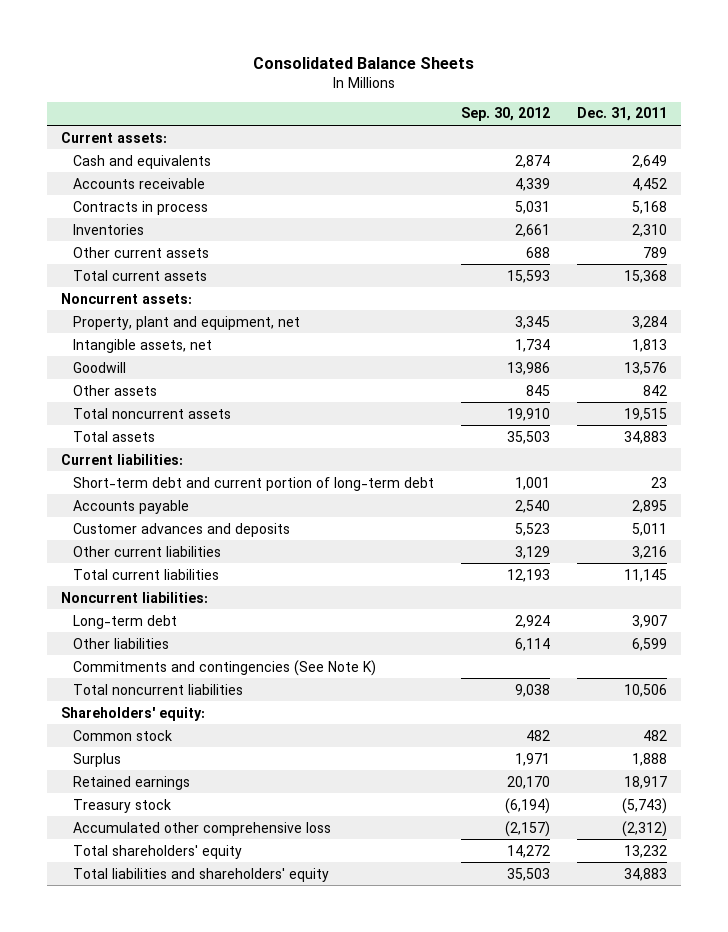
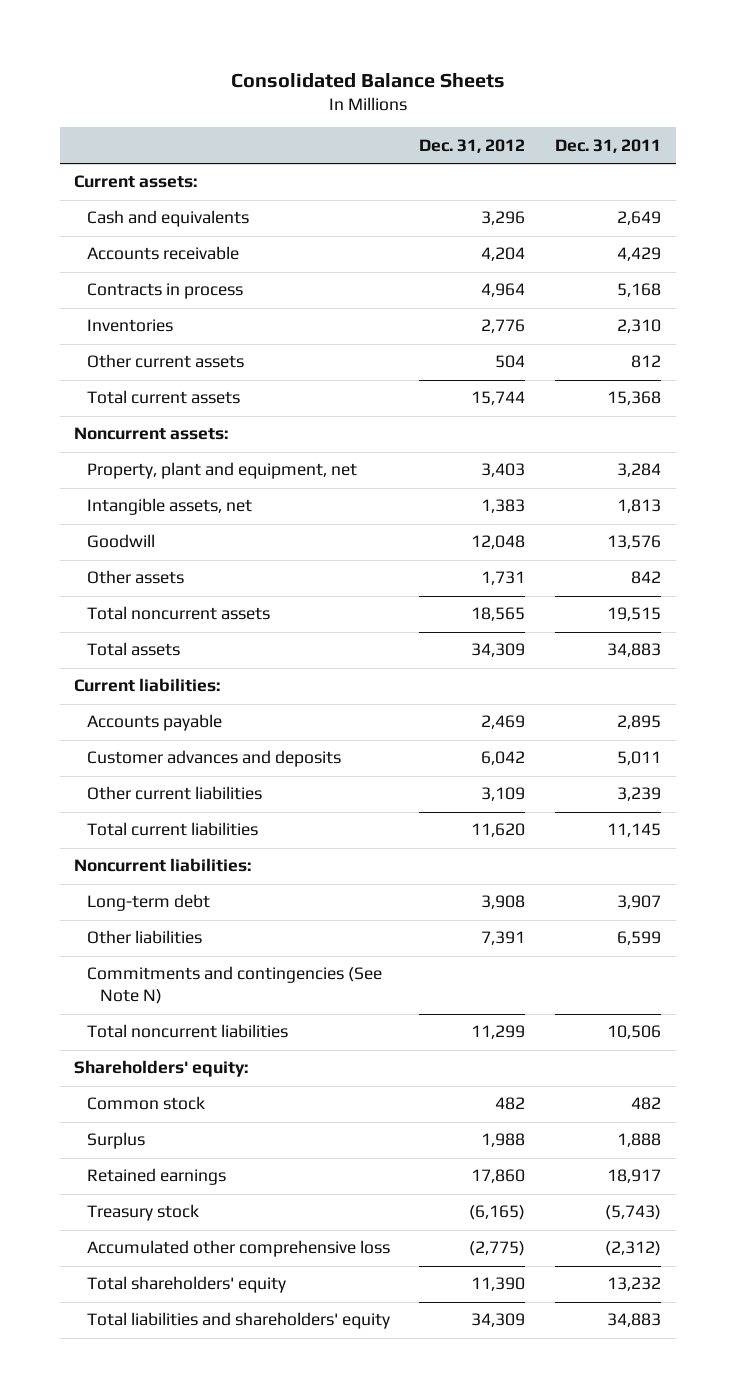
[460,107,550,122] Sep. 30, 2012 -> none
none -> [419,138,526,153] Dec. 31, 2012
[632,177,668,191] 4,452 -> [616,247,661,262] 4,429
[643,246,668,258] 789 -> [630,355,661,369] 812
[72,476,434,491] Short-term debt and current portion of long-term debt -> none
[632,545,668,559] 3,216 -> [616,787,661,802] 3,239
[72,659,376,676] Commitments and contingencies (See Note K) -> [86,966,382,1005] Commitments and contingencies (See Note N)

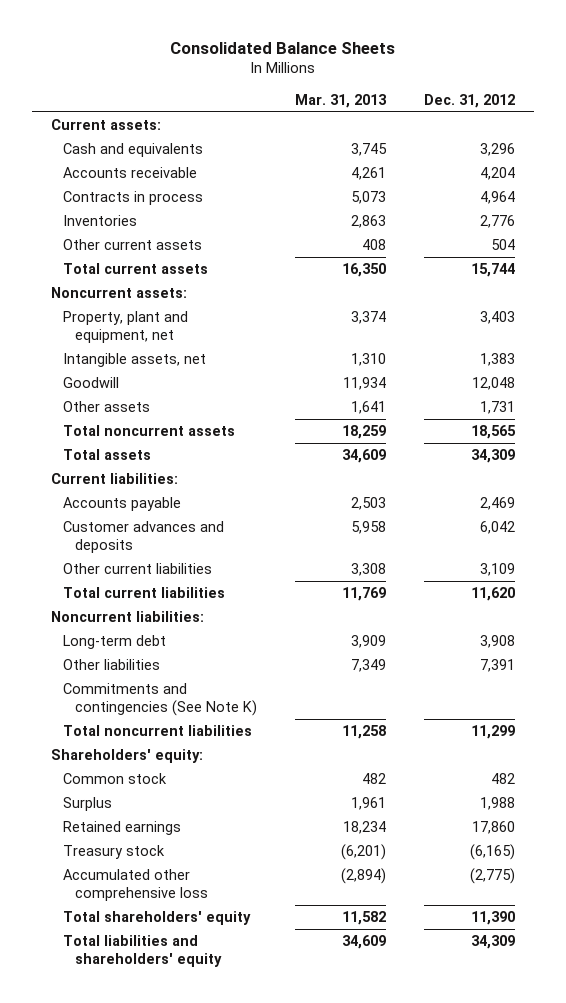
[554,138,661,153] Dec. 31, 2011 -> none
none -> [295,93,388,108] Mar. 31, 2013
[86,966,382,1005] Commitments and contingencies (See Note N) -> [63,683,258,717] Commitments and contingencies (See Note K)

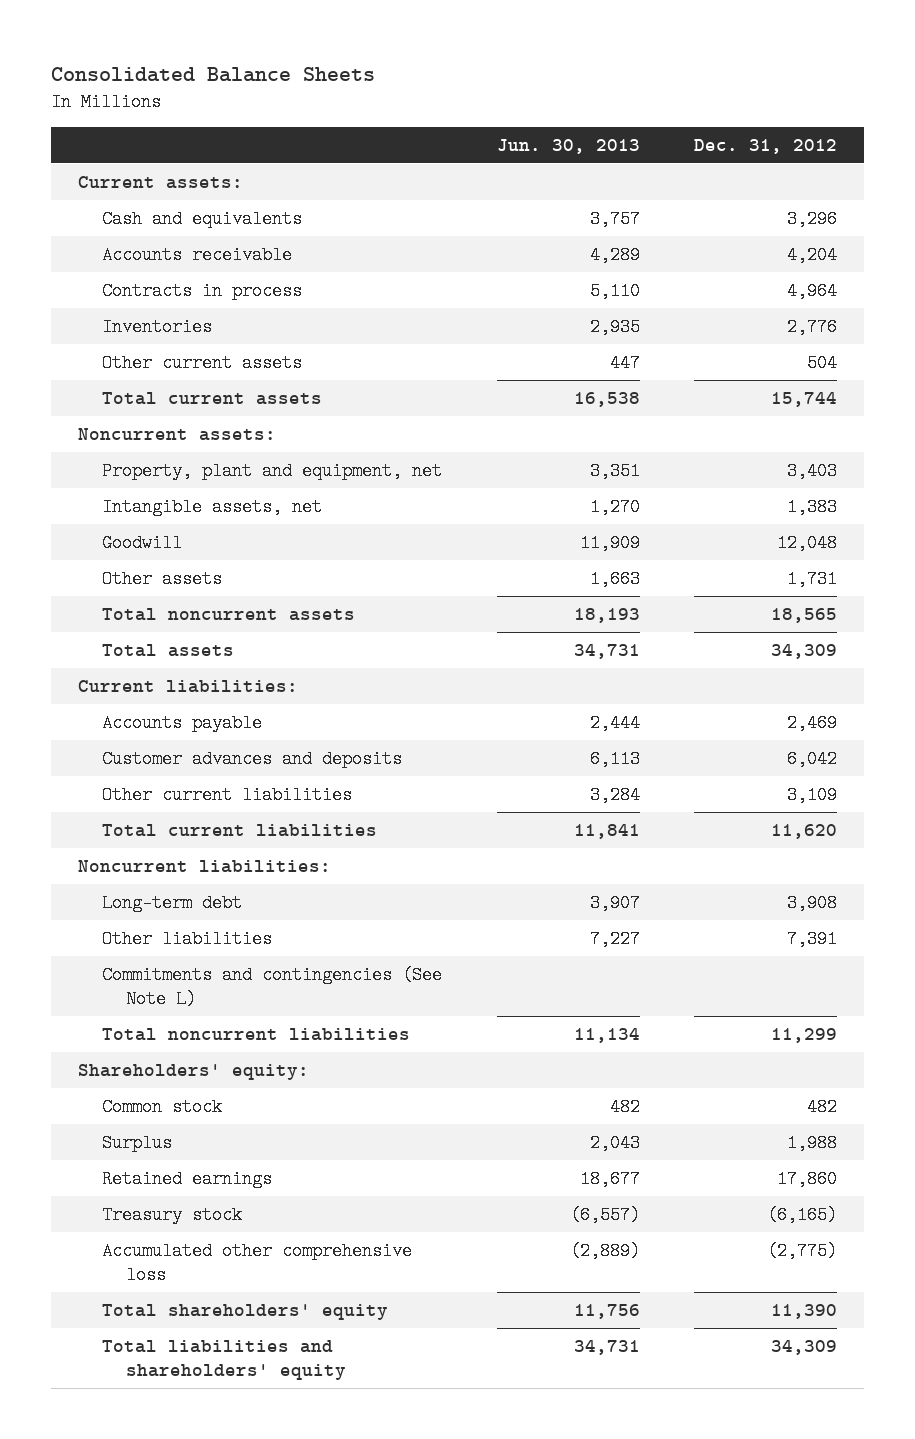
[295,93,388,108] Mar. 31, 2013 -> none
none -> [496,138,640,154] Jun. 30, 2013
[63,683,258,717] Commitments and contingencies (See Note K) -> [102,965,443,1009] Commitments and contingencies (See Note L)

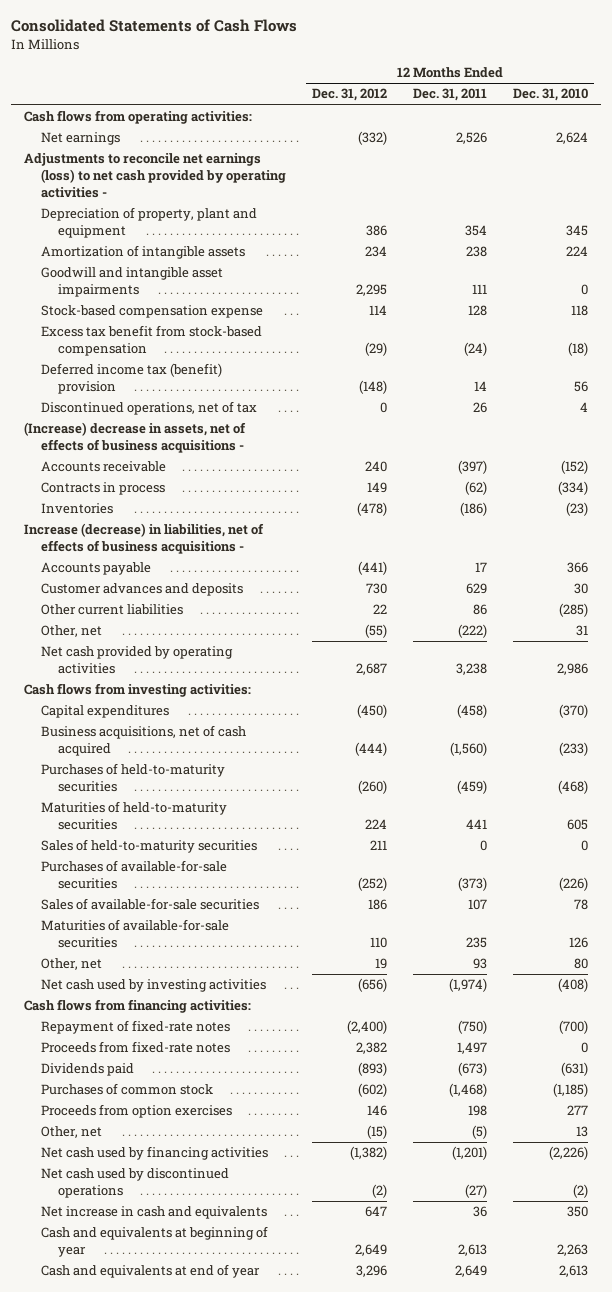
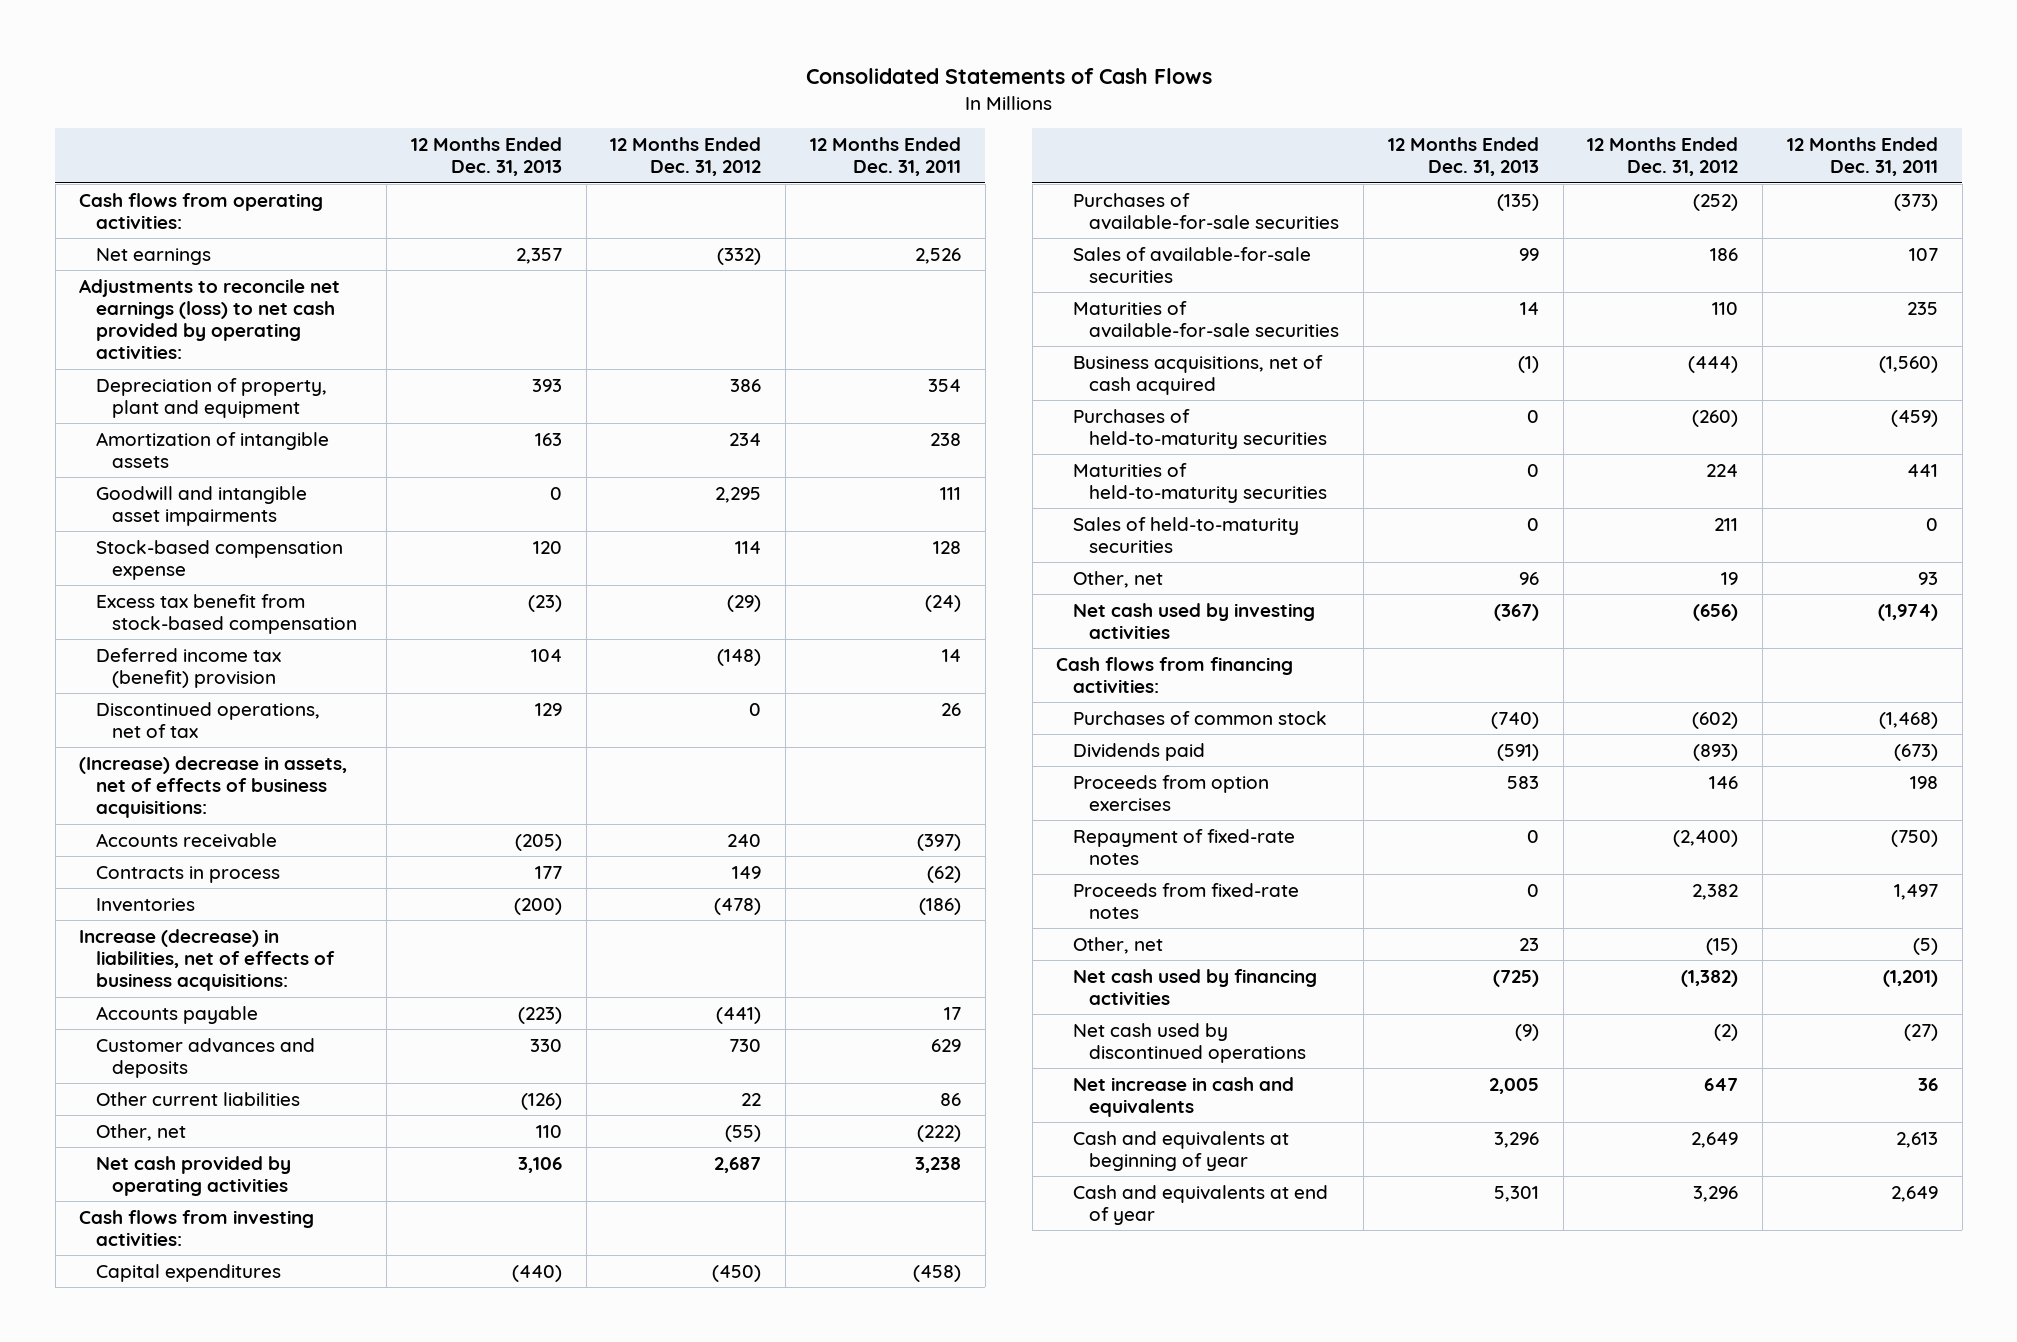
[512,88,588,102] Dec. 31, 2010 -> none
none -> [410,137,562,177] 12 Months Ended Dec. 31, 2013
[24,153,287,198] Adjustments to reconcile net earnings (loss) to net cash provided by operating activities - -> [79,278,341,360] Adjustments to reconcile net earnings (loss) to net cash provided by operating activities:
[24,422,247,454] (Increase) decrease in assets, net of effects of business acquisitions - -> [79,755,348,819] (Increase) decrease in assets, net of effects of business acquisitions:
[24,523,265,555] Increase (decrease) in liabilities, net of effects of business acquisitions - -> [79,928,335,992] Increase (decrease) in liabilities, net of effects of business acquisitions:
[41,860,228,890] Purchases of available-for-sale securities -> [1072,192,1340,230] Purchases of available-for-sale securities
[41,898,260,911] Sales of available-for-sale securities -> [1072,246,1311,283] Sales of available-for-sale securities
[41,919,230,949] Maturities of available-for-sale securities -> [1072,300,1340,338] Maturities of available-for-sale securities
[41,1063,135,1077] Dividends paid -> [1072,742,1205,761] Dividends paid
[41,1020,231,1035] Repayment of fixed-rate notes -> [1072,828,1295,865] Repayment of fixed-rate notes
[41,1041,231,1054] Proceeds from fixed-rate notes -> [1072,882,1299,919] Proceeds from fixed-rate notes

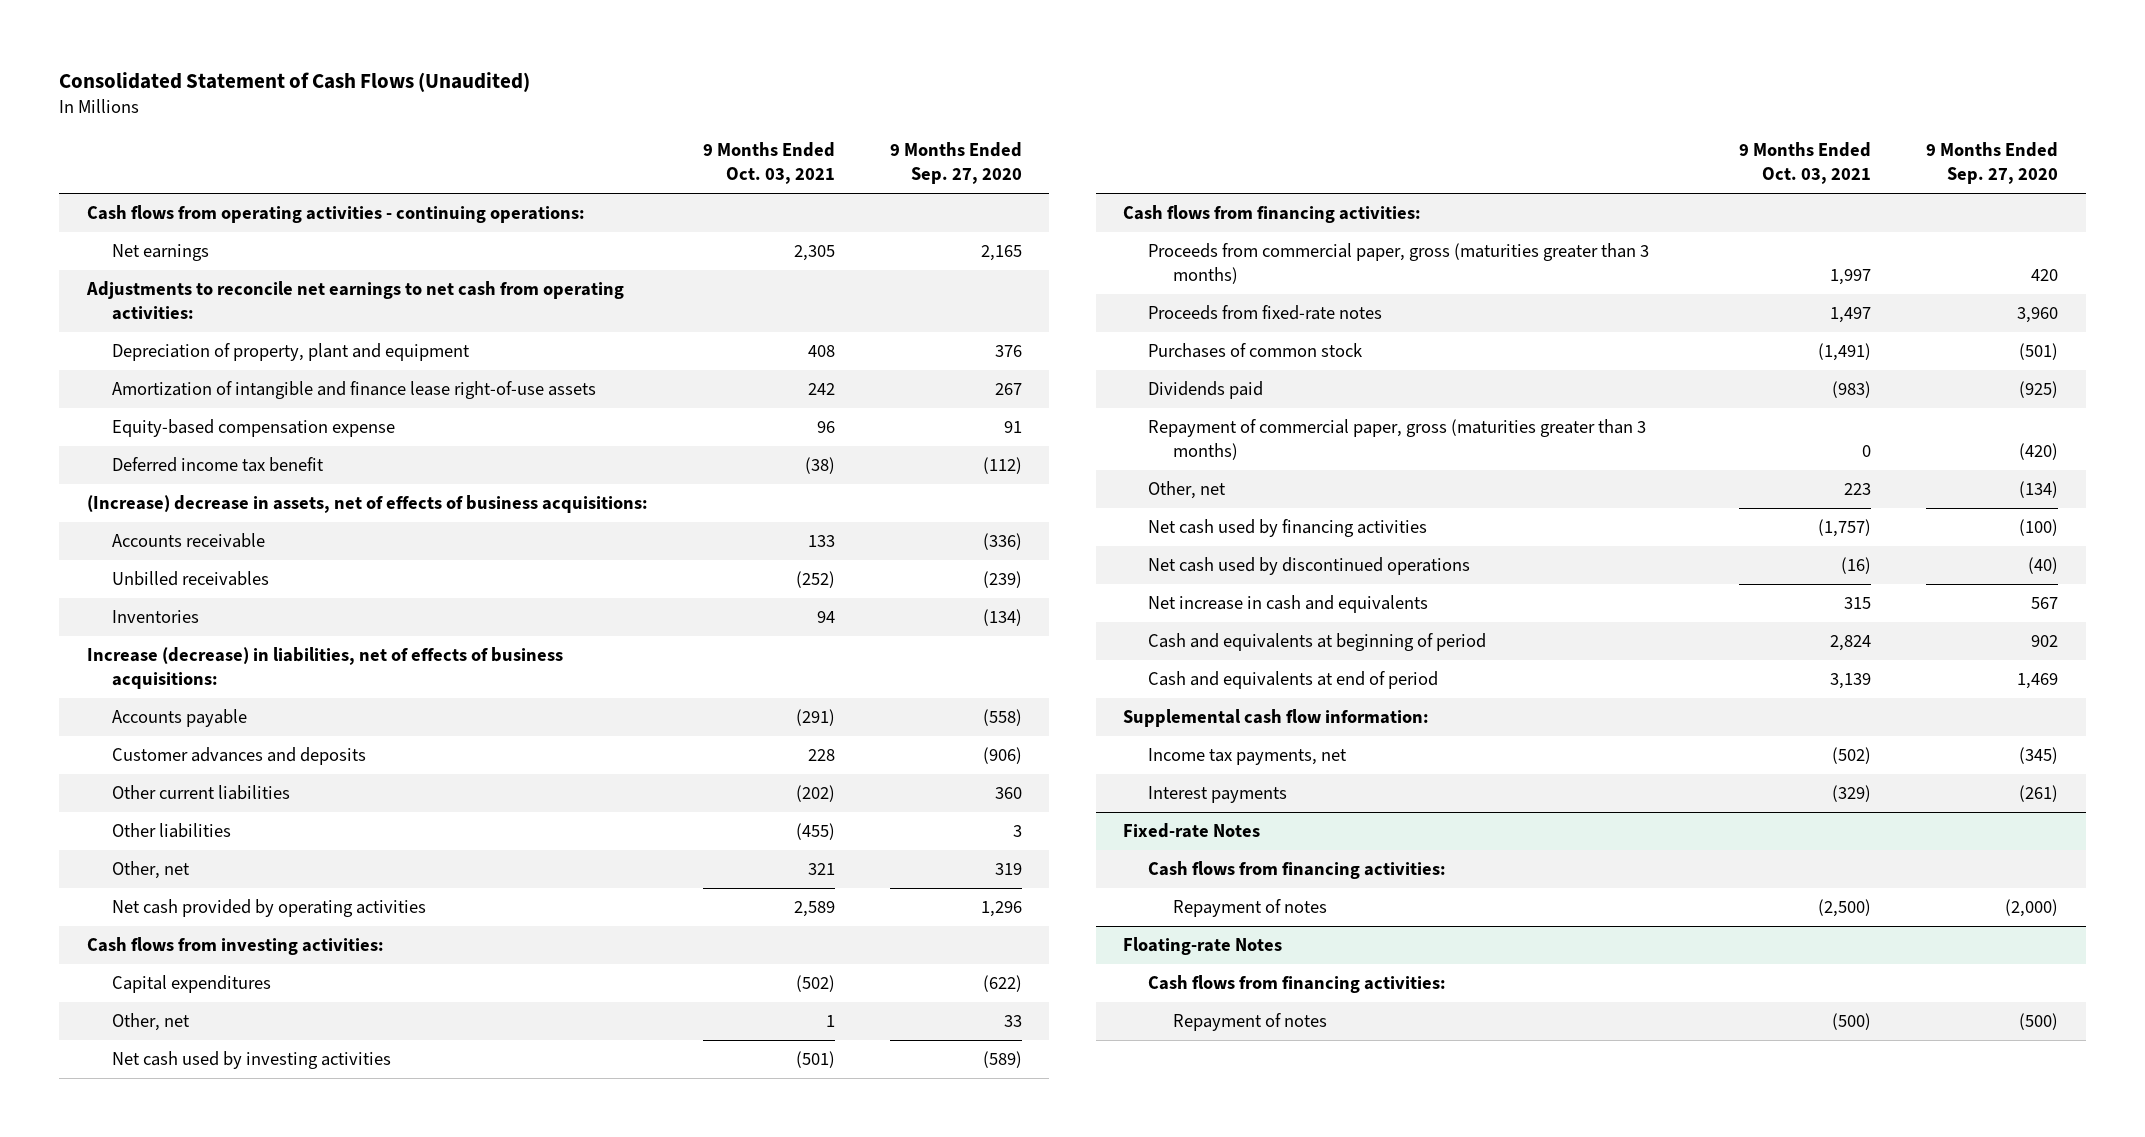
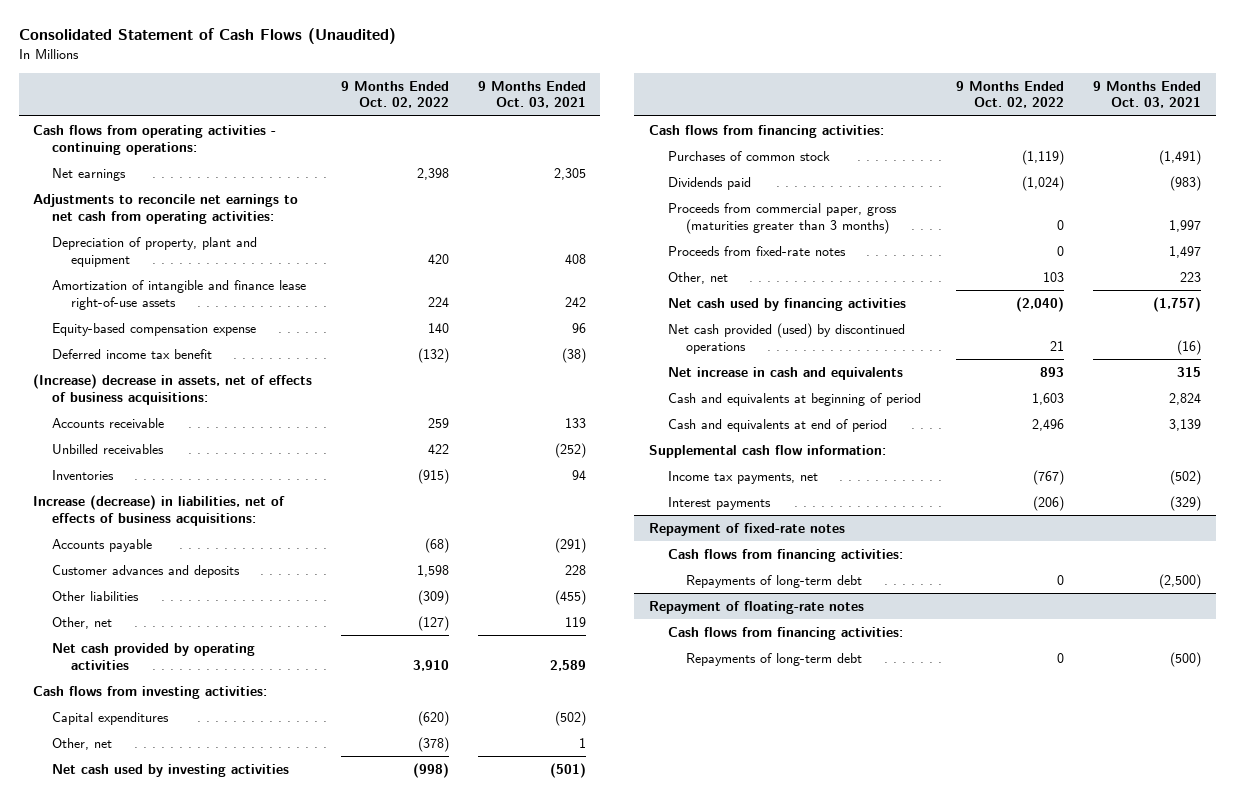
[889,142,1022,185] 9 Months Ended Sep. 27, 2020 -> none
none -> [340,80,449,109] 9 Months Ended Oct. 02, 2022
[111,785,290,801] Other current liabilities -> none
[807,863,835,876] 321 -> [564,617,586,628] 119
[1148,419,1647,460] Repayment of commercial paper, gross (maturities greater than 3 months) -> none
[1148,243,1650,284] Proceeds from commercial paper, gross (maturities greater than 3 months) -> [667,203,897,234] Proceeds from commercial paper, gross (maturities greater than 3 months)
[1148,305,1383,321] Proceeds from fixed-rate notes -> [667,246,846,257] Proceeds from fixed-rate notes
[1148,557,1471,576] Net cash used by discontinued operations -> [667,323,905,354] Net cash provided (used) by discontinued operations
[1123,823,1261,839] Fixed-rate Notes -> [648,523,845,537] Repayment of fixed-rate notes
[1173,899,1328,918] Repayment of notes -> [686,575,863,589] Repayments of long-term debt
[1123,937,1283,956] Floating-rate Notes -> [648,601,864,615] Repayment of floating-rate notes
[1173,1013,1328,1032] Repayment of notes -> [686,653,863,667] Repayments of long-term debt

